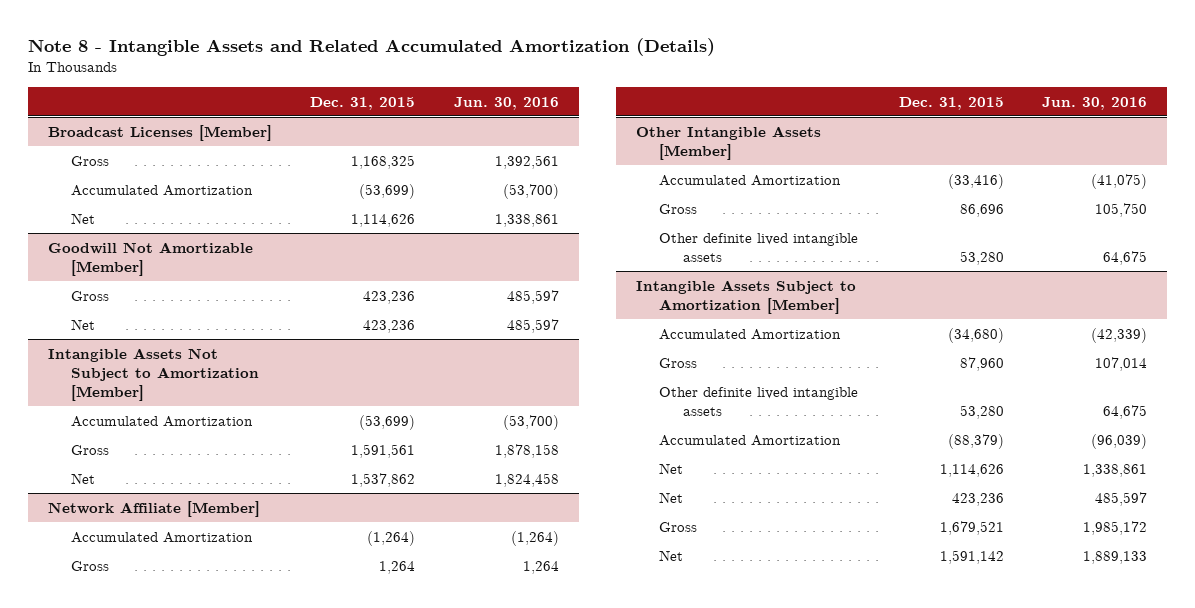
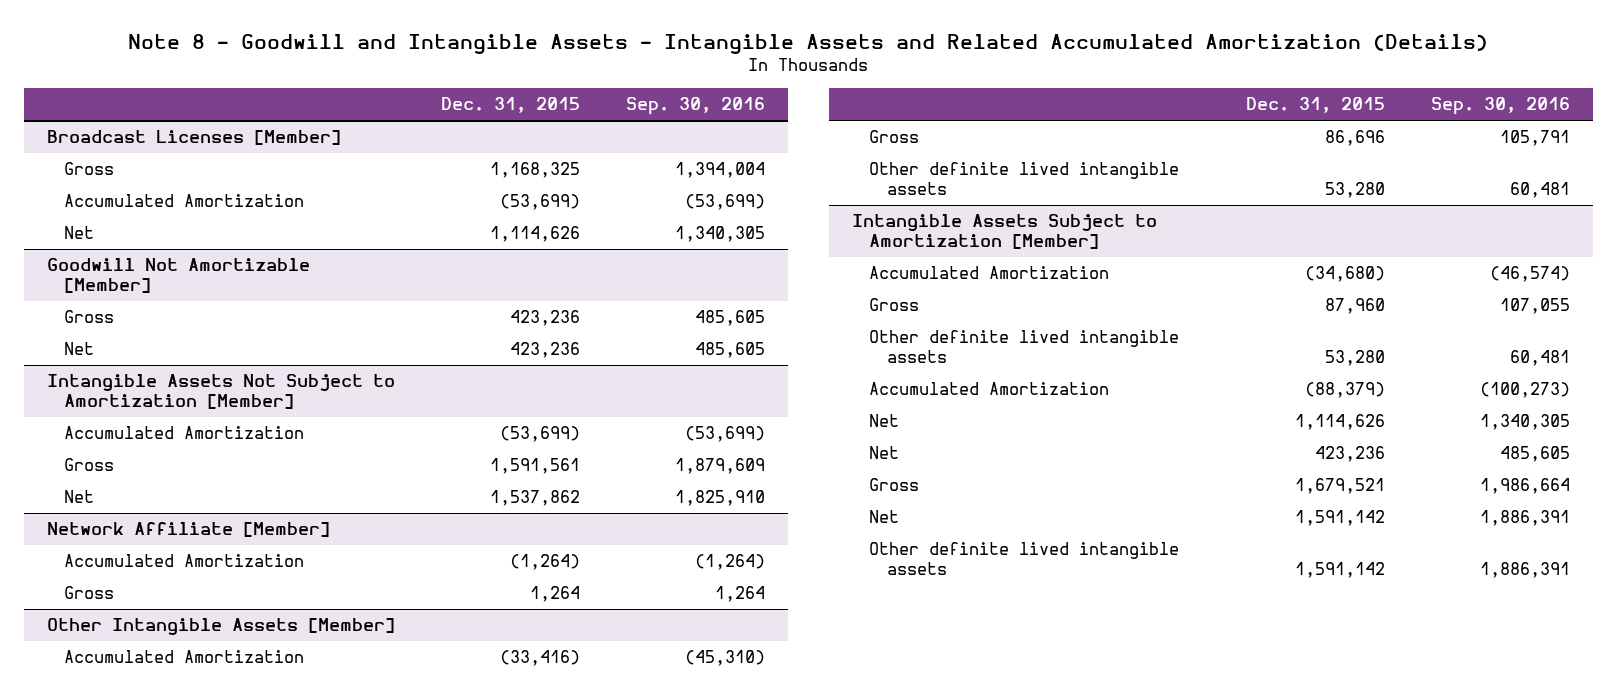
[28,37,716,56] Note 8 - Intangible Assets and Related Accumulated Amortization (Details) -> [128,34,1489,55] Note 8 - Goodwill and Intangible Assets - Intangible Assets and Related Accumulated Amortization (Details)
[454,96,560,110] Jun. 30, 2016 -> none
none -> [625,97,765,116] Sep. 30, 2016
none -> [869,542,1180,575] Other definite lived intangible assets

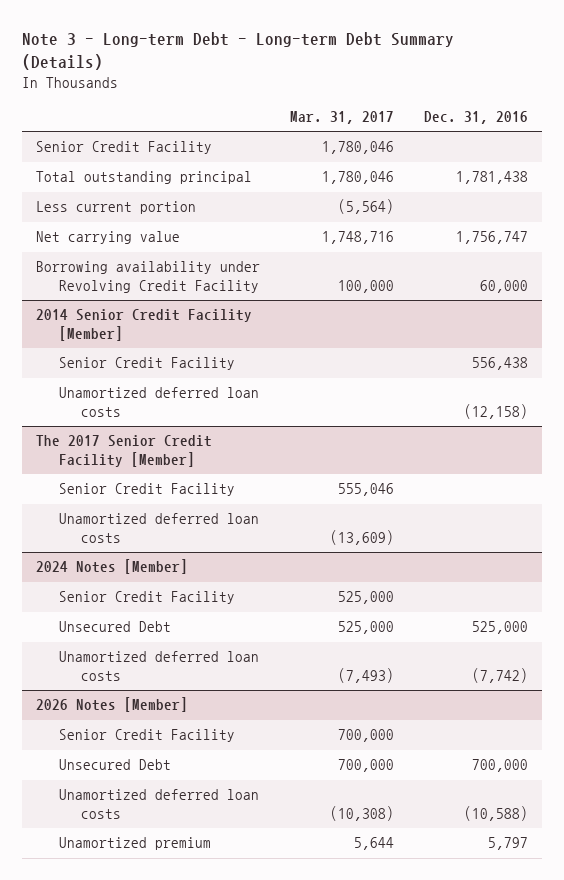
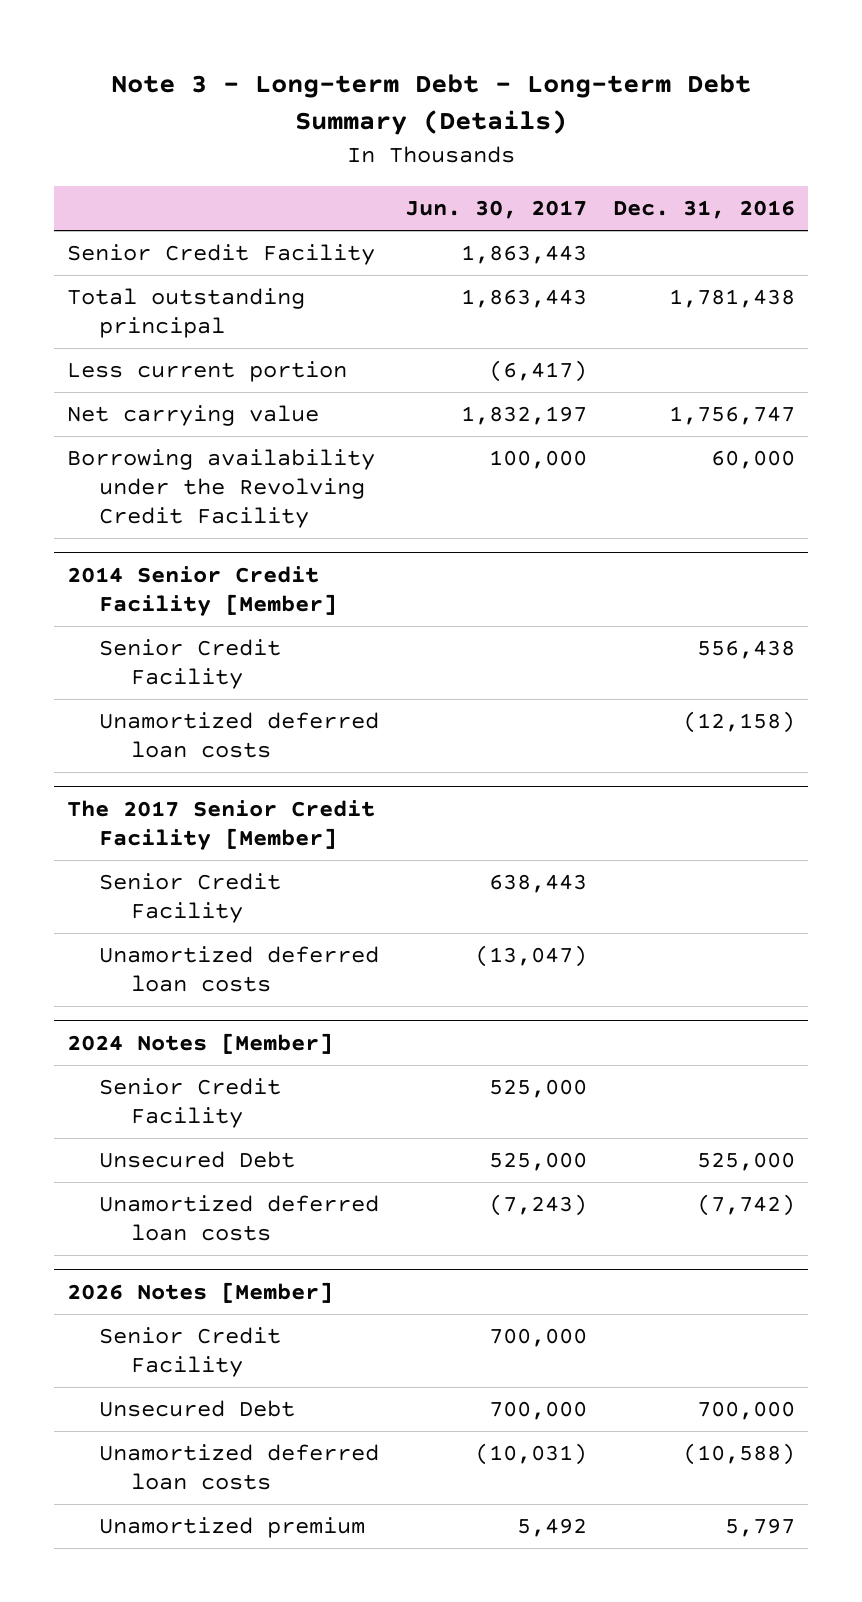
[290,110,395,124] Mar. 31, 2017 -> none
none -> [405,199,588,219] Jun. 30, 2017
[36,261,261,294] Borrowing availability under Revolving Credit Facility -> [67,449,376,529] Borrowing availability under the Revolving Credit Facility

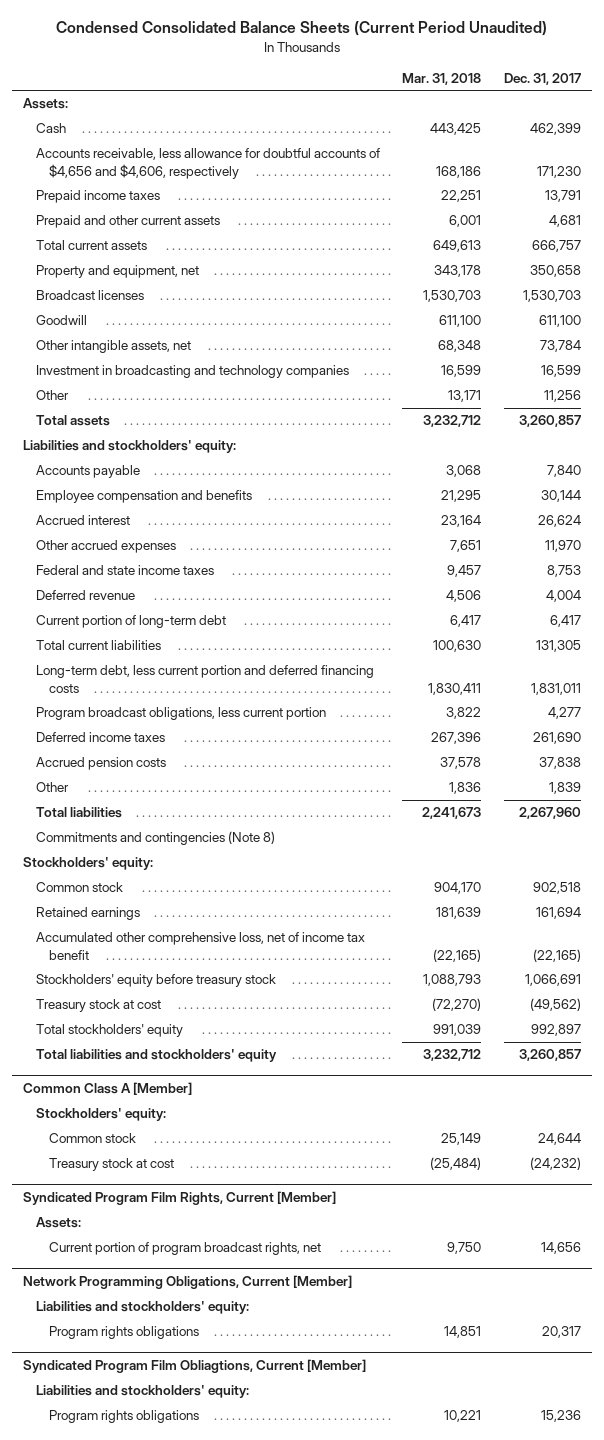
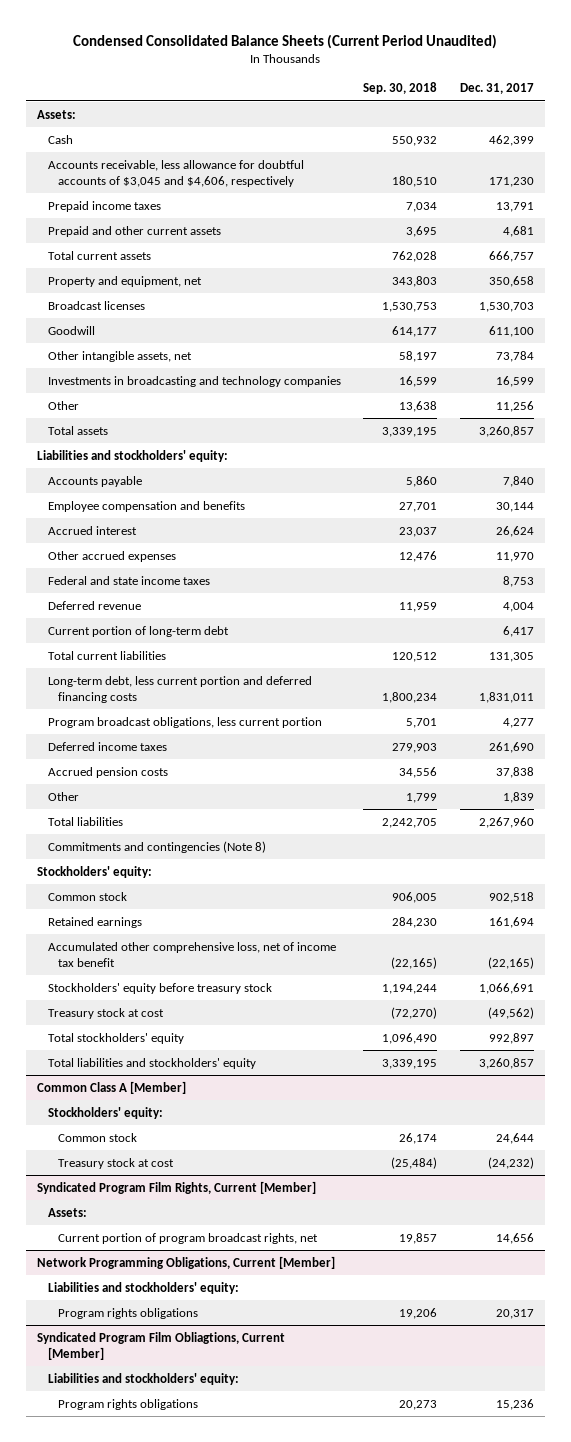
[402,72,482,85] Mar. 31, 2018 -> none
none -> [363,82,438,95] Sep. 30, 2018
[36,148,381,179] Accounts receivable, less allowance for doubtful accounts of $4,656 and $4,606, respectively -> [47,159,304,187] Accounts receivable, less allowance for doubtful accounts of $3,045 and $4,606, respectively
[36,365,350,379] Investment in broadcasting and technology companies -> [47,375,341,387] Investments in broadcasting and technology companies

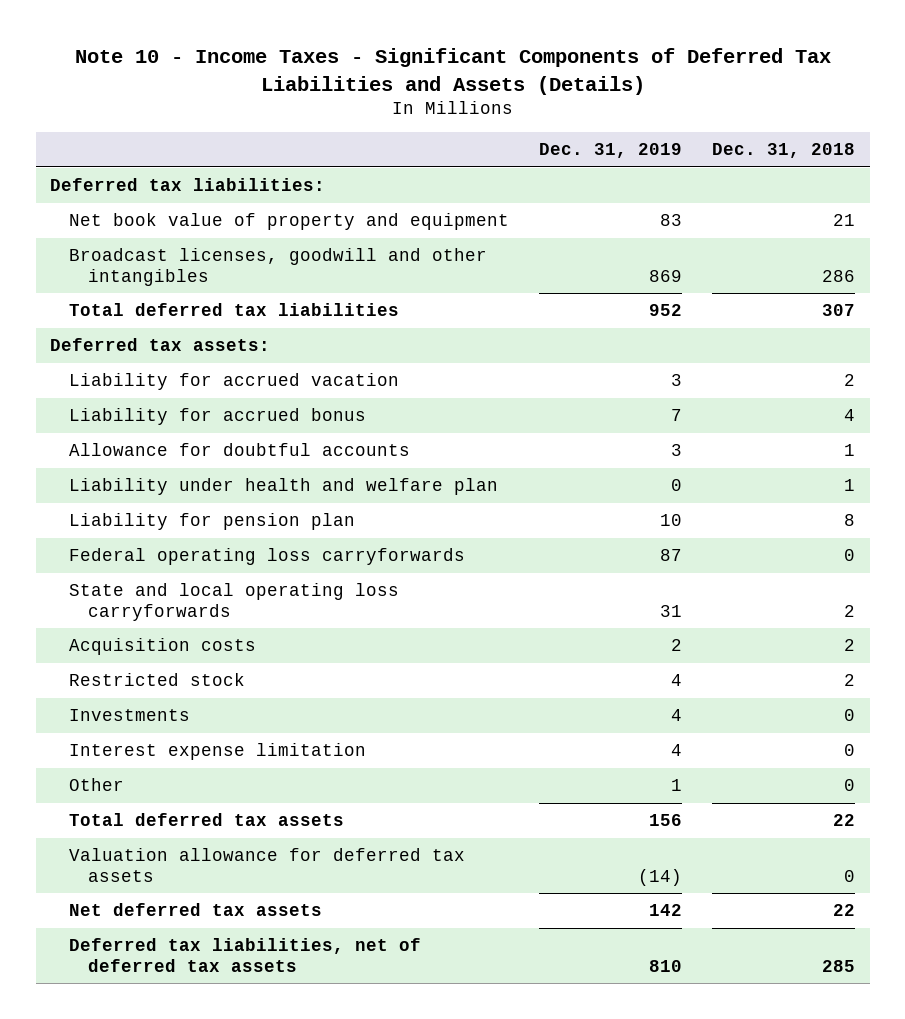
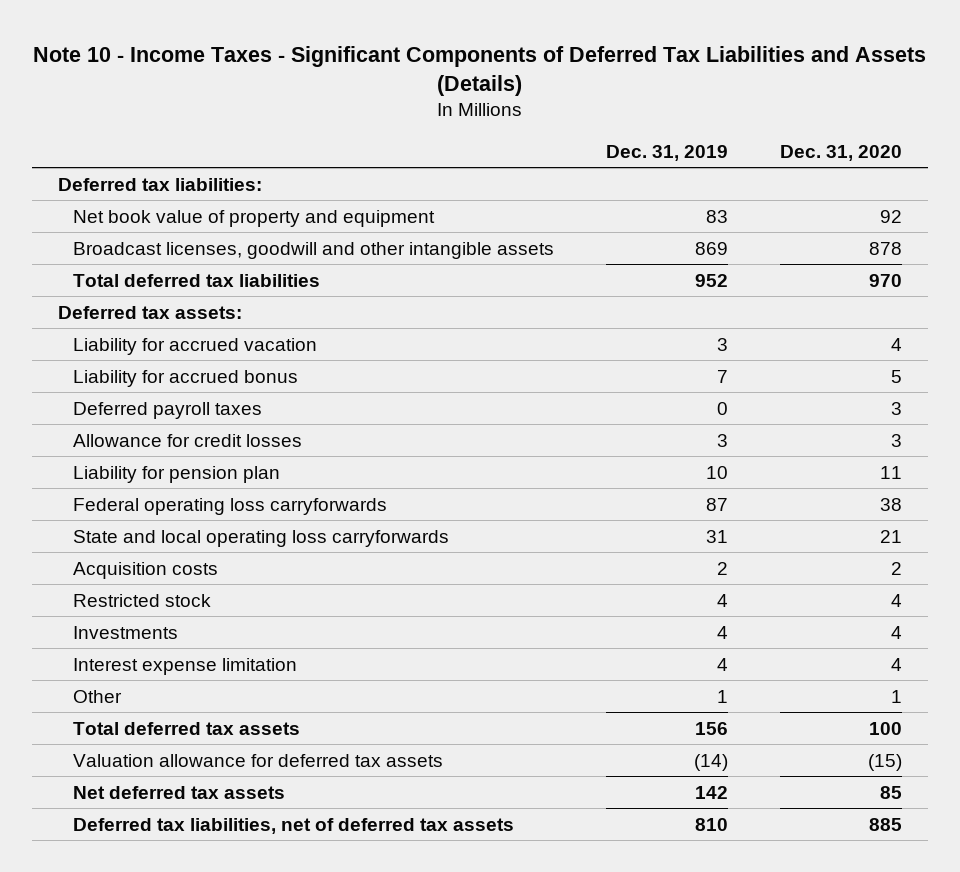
[711,143,855,159] Dec. 31, 2018 -> none
none -> [779,144,902,161] Dec. 31, 2020
[69,248,488,286] Broadcast licenses, goodwill and other intangibles -> [72,241,554,259] Broadcast licenses, goodwill and other intangible assets
[69,478,499,496] Liability under health and welfare plan -> none
none -> [72,401,262,419] Deferred payroll taxes
[69,443,411,457] Allowance for doubtful accounts -> [72,433,302,447] Allowance for credit losses

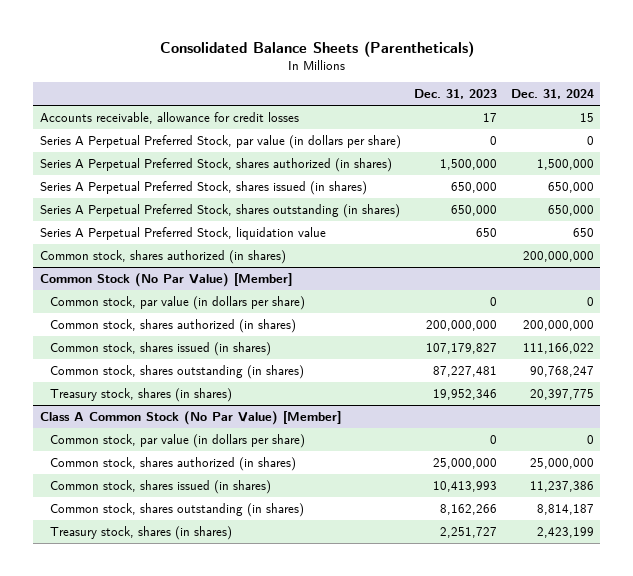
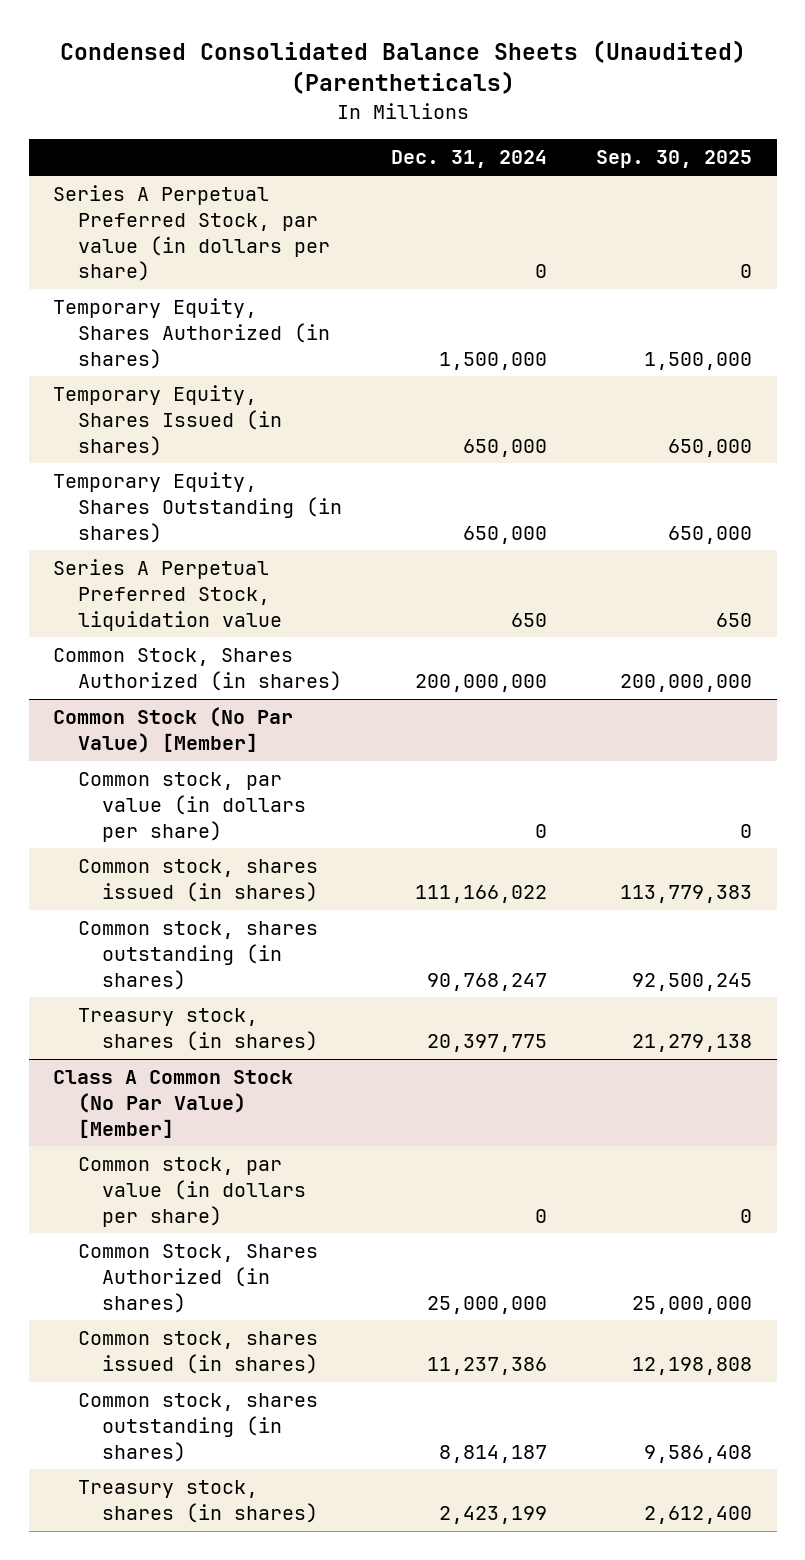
[159,40,474,57] Consolidated Balance Sheets (Parentheticals) -> [59,39,746,95] Condensed Consolidated Balance Sheets (Unaudited) (Parentheticals)
[414,89,498,100] Dec. 31, 2023 -> none
none -> [596,150,753,169] Sep. 30, 2025
[39,111,299,124] Accounts receivable, allowance for credit losses -> none
[39,157,392,172] Series A Perpetual Preferred Stock, shares authorized (in shares) -> [53,298,330,369] Temporary Equity, Shares Authorized (in shares)
[39,180,367,195] Series A Perpetual Preferred Stock, shares issued (in shares) -> [53,385,282,456] Temporary Equity, Shares Issued (in shares)
[39,203,400,218] Series A Perpetual Preferred Stock, shares outstanding (in shares) -> [53,472,342,543] Temporary Equity, Shares Outstanding (in shares)
[39,249,286,264] Common stock, shares authorized (in shares) -> [53,648,342,691] Common Stock, Shares Authorized (in shares)
[49,318,296,333] Common stock, shares authorized (in shares) -> none
[49,456,296,471] Common stock, shares authorized (in shares) -> [77,1244,318,1313] Common Stock, Shares Authorized (in shares)

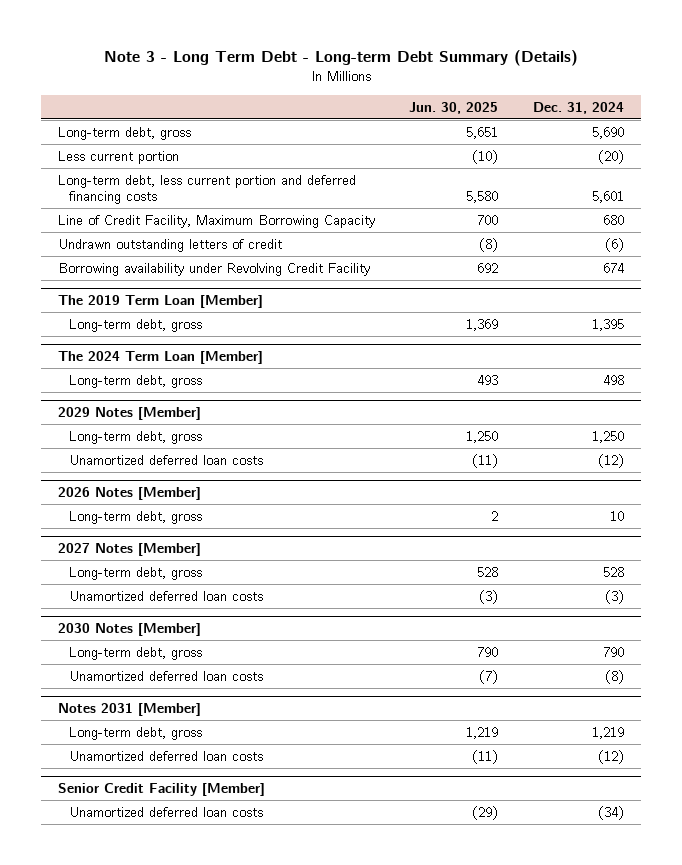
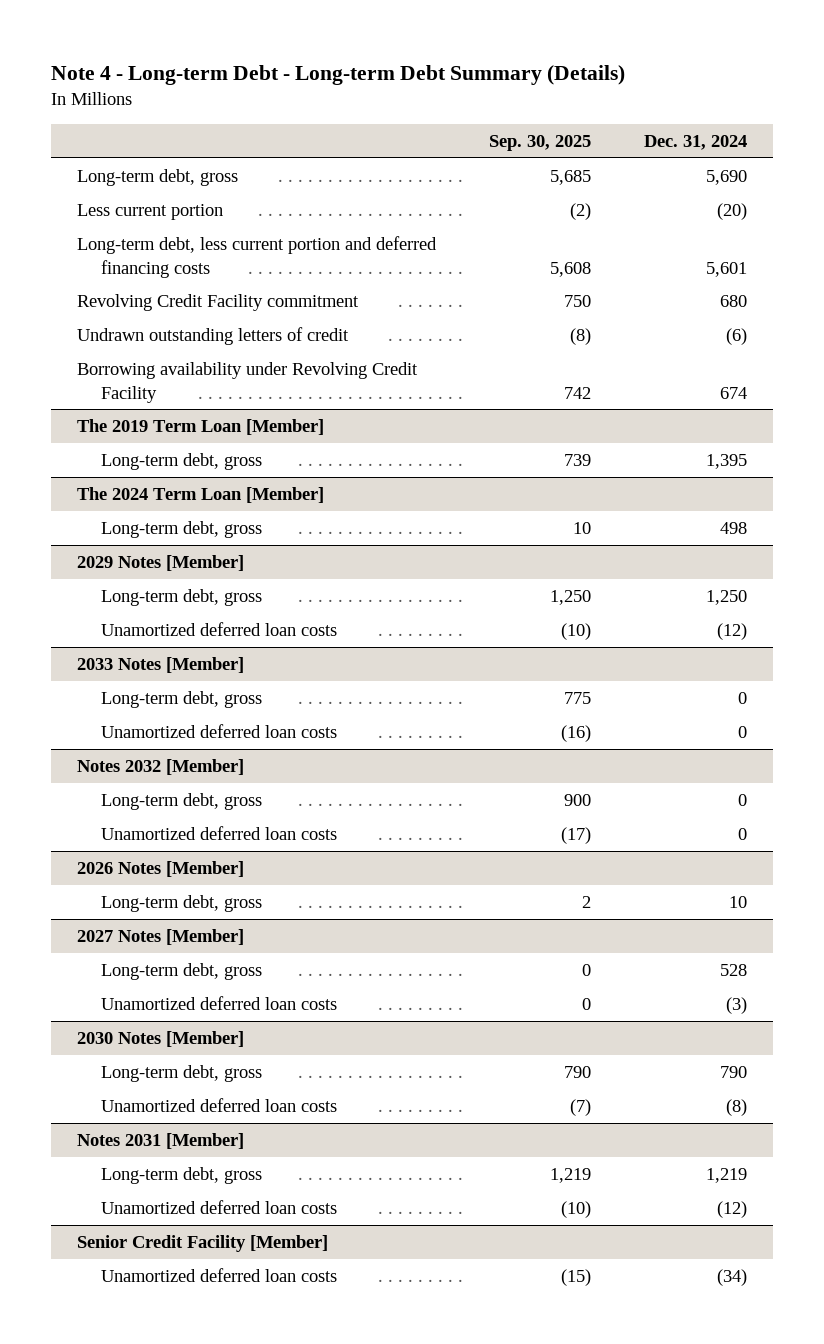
[103,50,578,67] Note 3 - Long Term Debt - Long-term Debt Summary (Details) -> [51,64,626,85] Note 4 - Long-term Debt - Long-term Debt Summary (Details)
[409,101,499,114] Jun. 30, 2025 -> none
none -> [489,134,592,151] Sep. 30, 2025
[58,214,376,228] Line of Credit Facility, Maximum Borrowing Capacity -> [77,293,360,311] Revolving Credit Facility commitment
none -> [77,656,245,673] 2033 Notes [Member]
none -> [100,690,262,708] Long-term debt, gross
none -> [100,723,337,738] Unamortized deferred loan costs
none -> [77,758,245,775] Notes 2032 [Member]
none -> [100,792,262,810] Long-term debt, gross
none -> [100,825,337,840] Unamortized deferred loan costs

